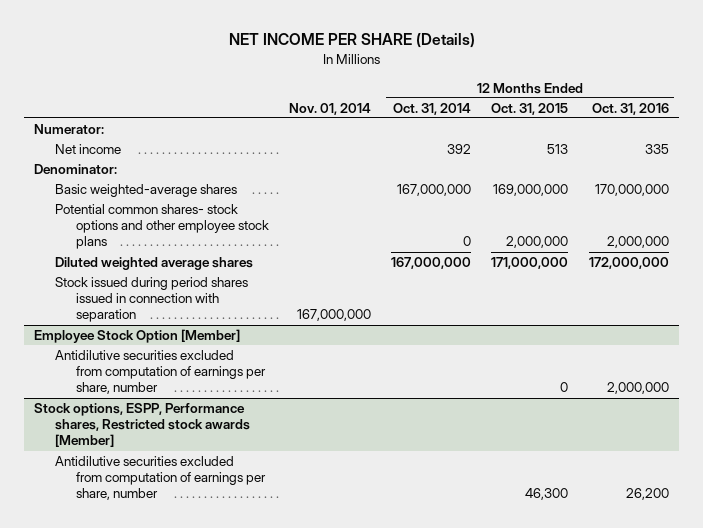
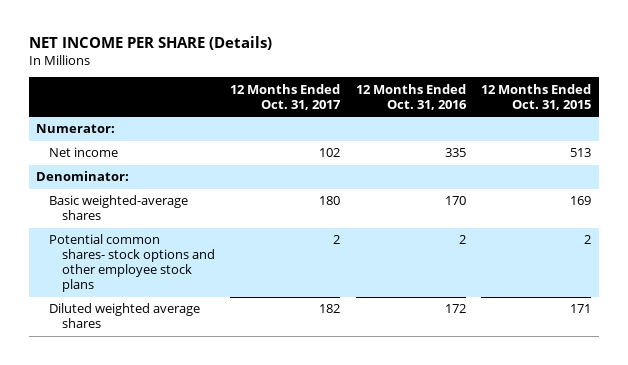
[288,102,371,115] Nov. 01, 2014 -> none
[393,102,472,115] Oct. 31, 2014 -> none
none -> [230,83,342,110] 12 Months Ended Oct. 31, 2017
[55,277,249,323] Stock issued during period shares issued in connection with separation -> none
[34,329,241,344] Employee Stock Option [Member] -> none
[55,350,266,395] Antidilutive securities excluded from computation of earnings per share, number -> none
[34,403,251,448] Stock options, ESPP, Performance shares, Restricted stock awards [Member] -> none
[55,456,266,501] Antidilutive securities excluded from computation of earnings per share, number -> none
[493,184,569,197] 169,000,000 -> [570,196,592,206] 169
[594,184,669,197] 170,000,000 -> [444,196,466,206] 170
[506,236,569,249] 2,000,000 -> [584,235,592,245] 2
[606,236,669,249] 2,000,000 -> [458,235,466,245] 2
[491,257,569,270] 171,000,000 -> [570,304,592,314] 171
[588,257,669,270] 172,000,000 -> [444,304,466,314] 172

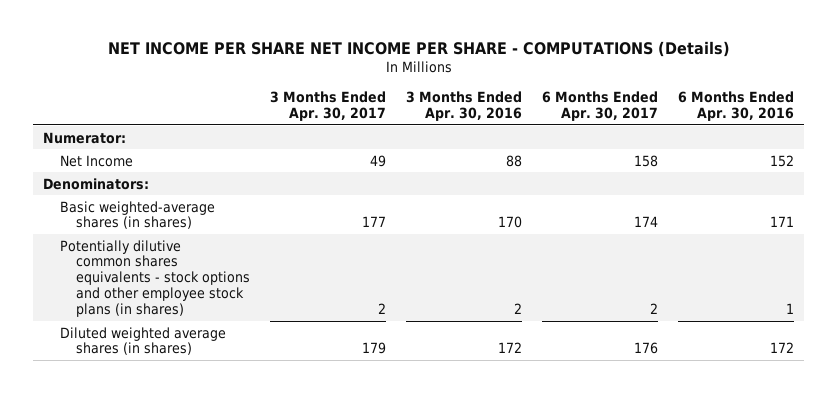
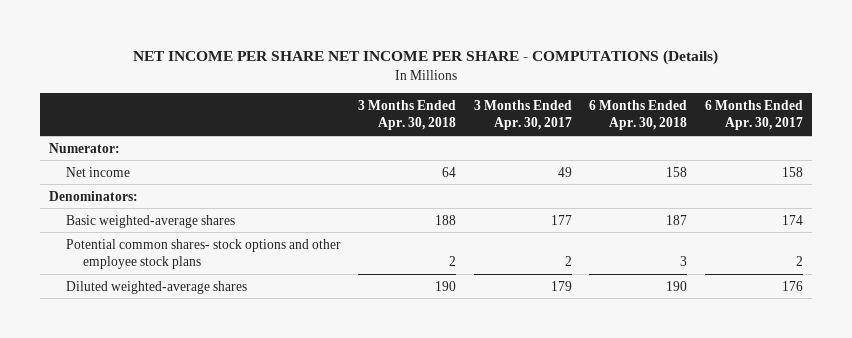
[405,91,522,122] 3 Months Ended Apr. 30, 2016 -> none
[678,91,795,122] 6 Months Ended Apr. 30, 2016 -> none
none -> [358,99,457,131] 3 Months Ended Apr. 30, 2018
none -> [589,99,688,131] 6 Months Ended Apr. 30, 2018
[59,154,133,167] Net Income -> [65,166,130,177] Net income
[59,200,215,230] Basic weighted-average shares (in shares) -> [65,214,235,228] Basic weighted-average shares
[59,239,250,318] Potentially dilutive common shares equivalents - stock options and other employee stock plans (in shares) -> [65,238,341,270] Potential common shares- stock options and other employee stock plans
[59,326,226,356] Diluted weighted average shares (in shares) -> [65,280,247,294] Diluted weighted-average shares

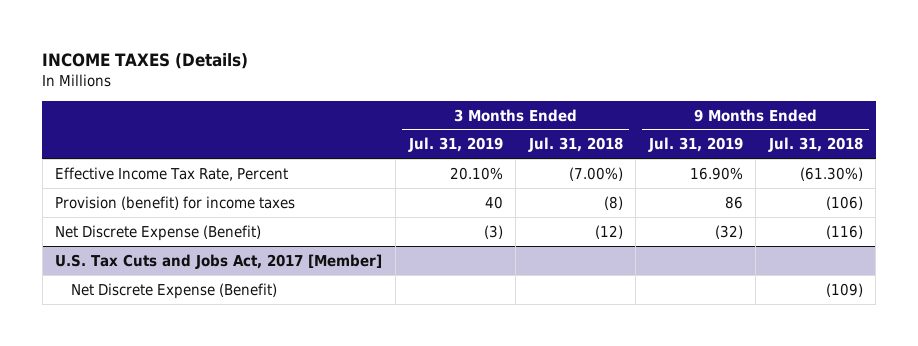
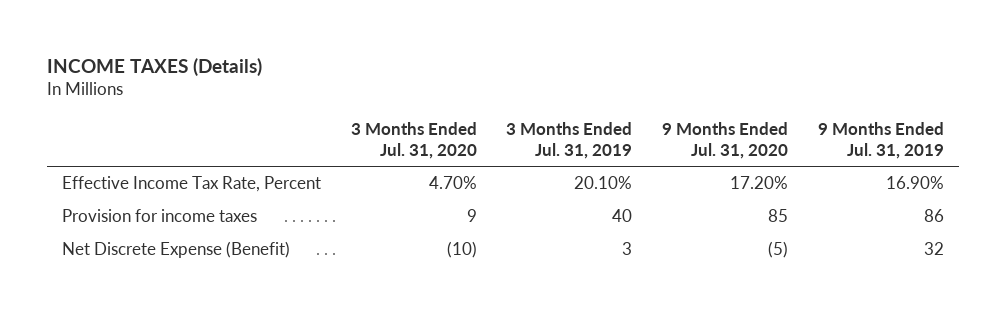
[527,137,623,153] Jul. 31, 2018 -> none
[767,137,863,153] Jul. 31, 2018 -> none
none -> [350,121,477,160] 3 Months Ended Jul. 31, 2020
none -> [661,121,788,160] 9 Months Ended Jul. 31, 2020
[55,253,383,269] U.S. Tax Cuts and Jobs Act, 2017 [Member] -> none
[71,282,278,299] Net Discrete Expense (Benefit) -> none
[55,195,296,210] Provision (benefit) for income taxes -> [61,209,257,223] Provision for income taxes
[483,224,503,239] (3) -> [622,242,633,256] 3
[714,224,743,239] (32) -> [923,242,944,256] 32

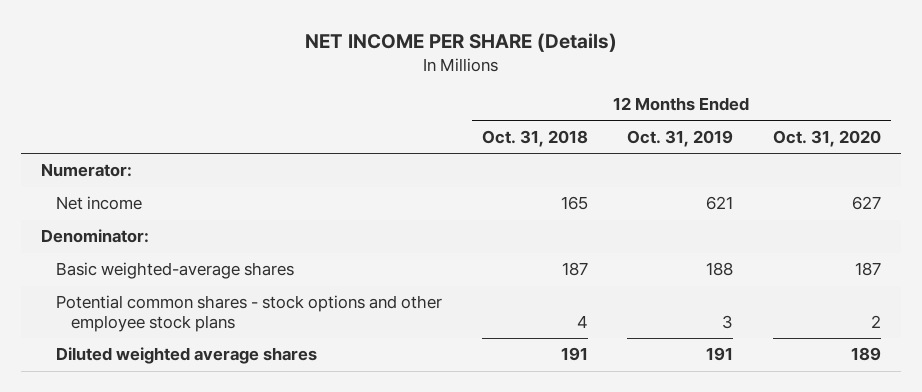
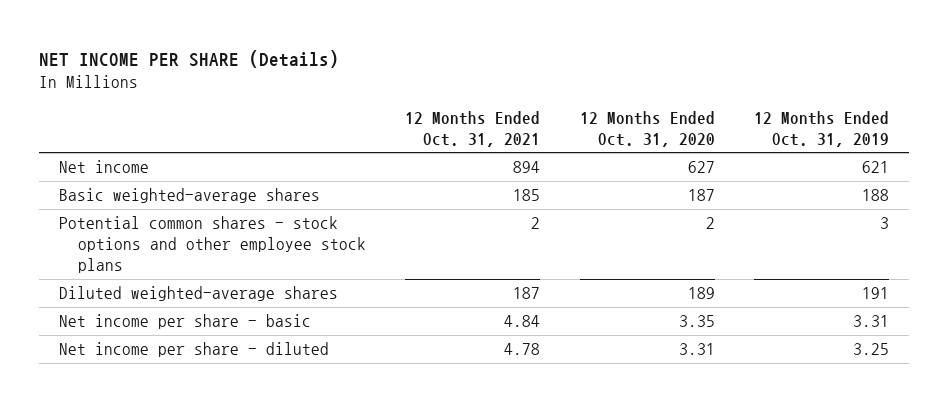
[481,129,588,147] Oct. 31, 2018 -> none
none -> [405,110,541,147] 12 Months Ended Oct. 31, 2021
[40,163,132,178] Numerator: -> none
[40,229,149,244] Denominator: -> none
[56,347,318,365] Diluted weighted average shares -> [58,286,338,302] Diluted weighted-average shares
none -> [58,314,311,330] Net income per share - basic
none -> [58,342,329,358] Net income per share - diluted

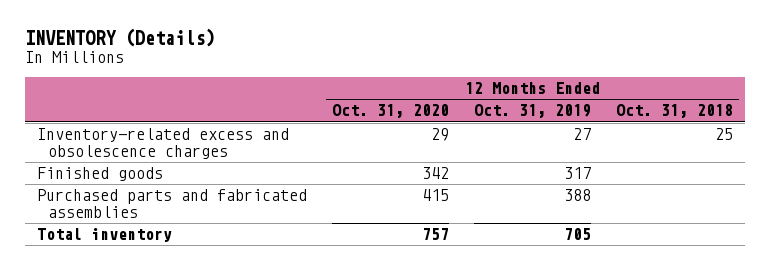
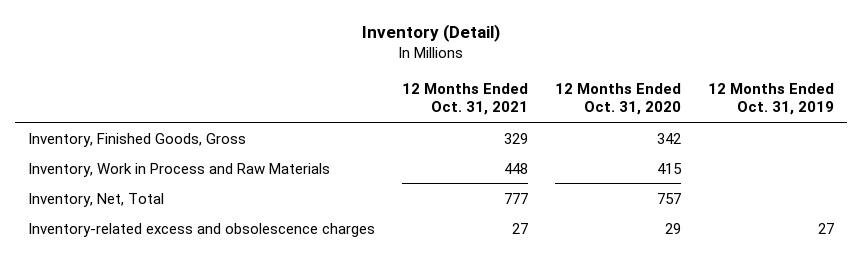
[24,28,215,48] INVENTORY (Details) -> [362,23,501,42] Inventory (Detail)
[615,104,733,119] Oct. 31, 2018 -> none
none -> [402,82,529,116] 12 Months Ended Oct. 31, 2021
none -> [28,132,247,147] Inventory, Finished Goods, Gross
none -> [28,162,331,177] Inventory, Work in Process and Raw Materials
none -> [28,192,165,207] Inventory, Net, Total
[37,167,164,182] Finished goods -> none
[37,189,308,218] Purchased parts and fabricated assemblies -> none
[37,228,173,243] Total inventory -> none

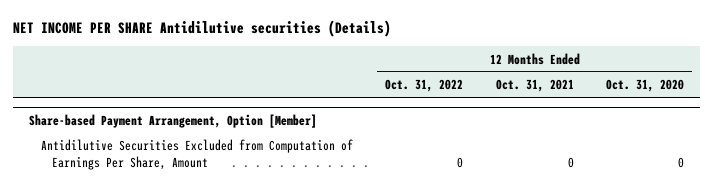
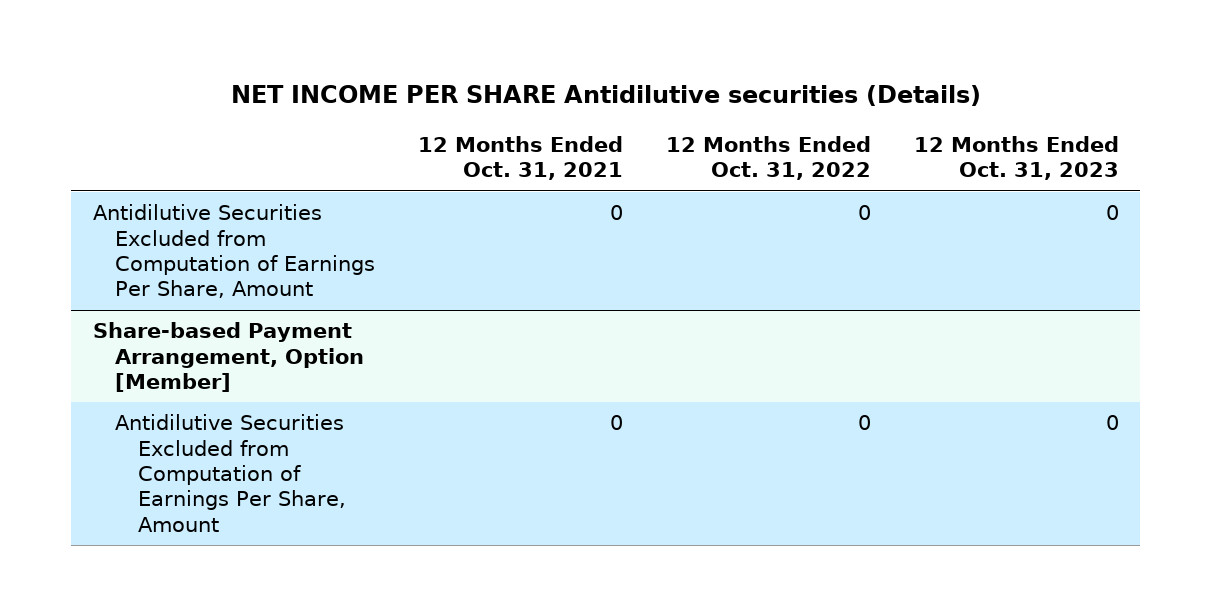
[606,79,685,93] Oct. 31, 2020 -> none
none -> [913,135,1119,181] 12 Months Ended Oct. 31, 2023
none -> [92,204,376,299] Antidilutive Securities Excluded from Computation of Earnings Per Share, Amount

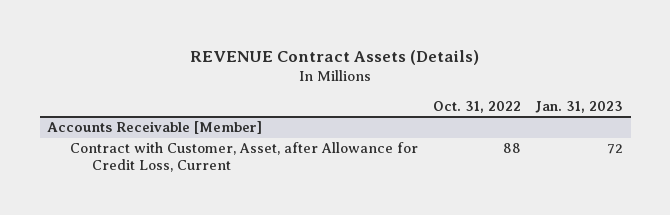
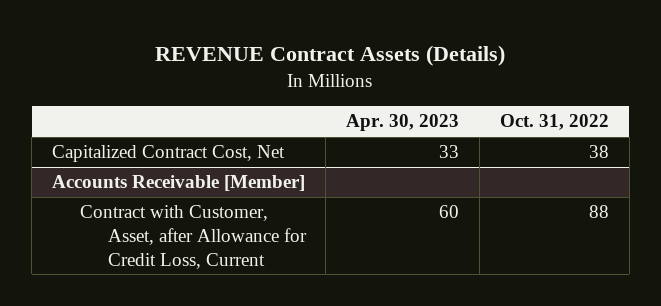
[535,100,624,113] Jan. 31, 2023 -> none
none -> [346,114,460,132] Apr. 30, 2023
none -> [51,145,285,163] Capitalized Contract Cost, Net

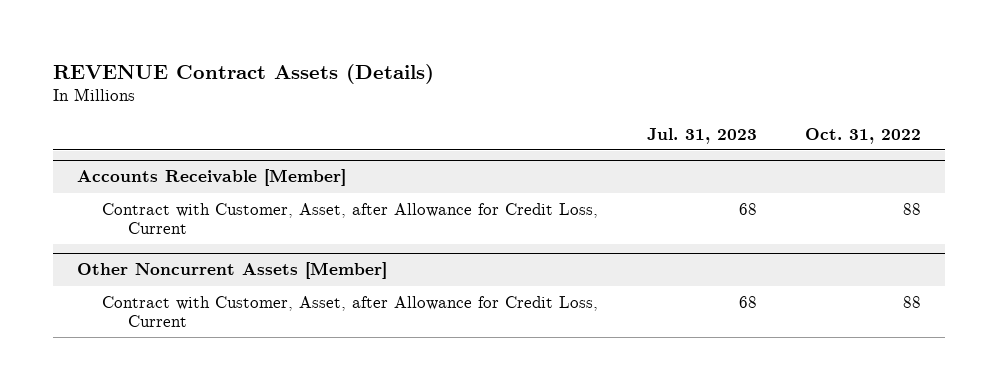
[346,114,460,132] Apr. 30, 2023 -> none
none -> [646,127,757,144] Jul. 31, 2023
[51,145,285,163] Capitalized Contract Cost, Net -> none
none -> [76,262,387,280] Other Noncurrent Assets [Member]
none -> [102,295,599,328] Contract with Customer, Asset, after Allowance for Credit Loss, Current

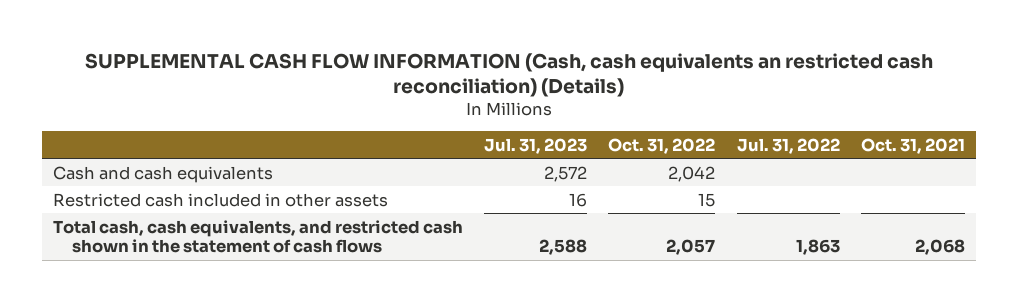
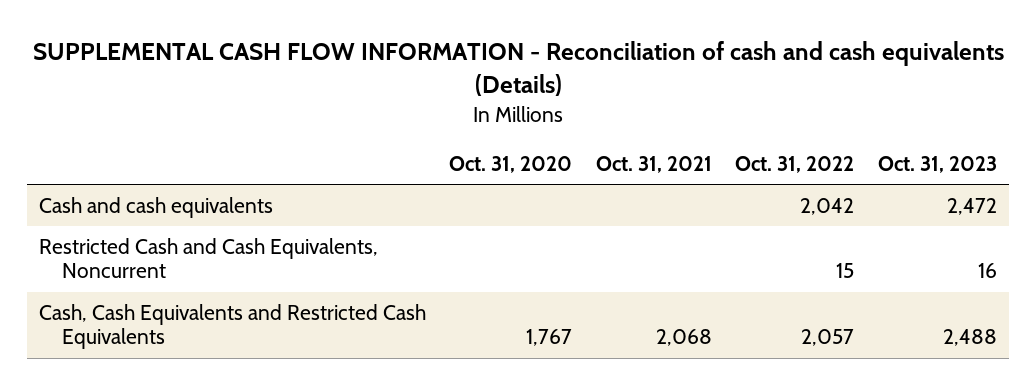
[84,52,933,97] SUPPLEMENTAL CASH FLOW INFORMATION (Cash, cash equivalents an restricted cash reconciliation) (Details) -> [32,40,1004,96] SUPPLEMENTAL CASH FLOW INFORMATION - Reconciliation of cash and cash equivalents (Details)
[484,137,588,154] Jul. 31, 2023 -> none
[736,137,840,154] Jul. 31, 2022 -> none
none -> [449,155,573,173] Oct. 31, 2020
none -> [878,155,998,173] Oct. 31, 2023
[52,192,388,207] Restricted cash included in other assets -> [38,238,378,279] Restricted Cash and Cash Equivalents, Noncurrent
[52,219,463,254] Total cash, cash equivalents, and restricted cash shown in the statement of cash flows -> [38,304,426,350] Cash, Cash Equivalents and Restricted Cash Equivalents

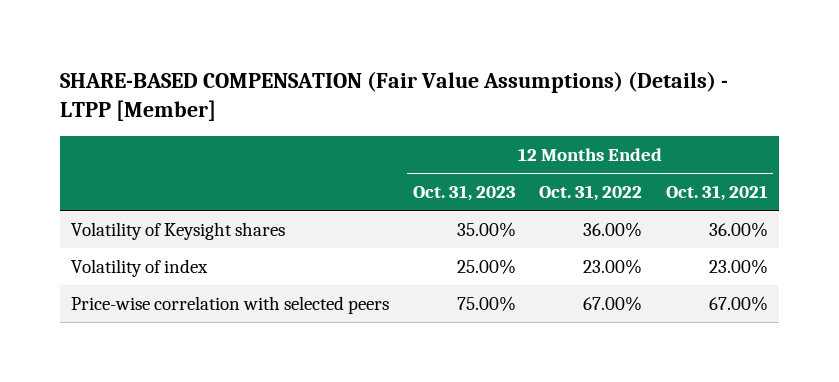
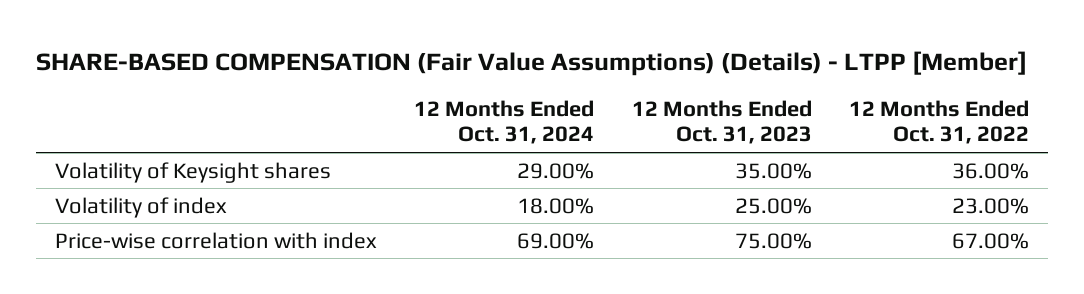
[665,184,768,201] Oct. 31, 2021 -> none
none -> [414,100,595,145] 12 Months Ended Oct. 31, 2024
[71,295,390,314] Price-wise correlation with selected peers -> [54,231,377,249] Price-wise correlation with index

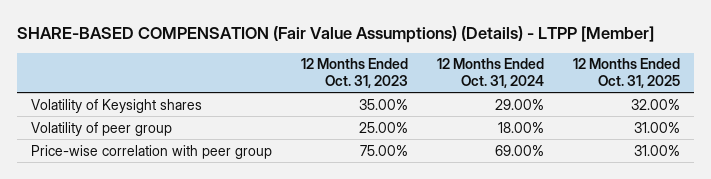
[849,100,1030,145] 12 Months Ended Oct. 31, 2022 -> none
none -> [572,58,680,89] 12 Months Ended Oct. 31, 2025
[54,196,227,218] Volatility of index -> [31,121,173,136] Volatility of peer group
[54,231,377,249] Price-wise correlation with index -> [31,144,273,159] Price-wise correlation with peer group

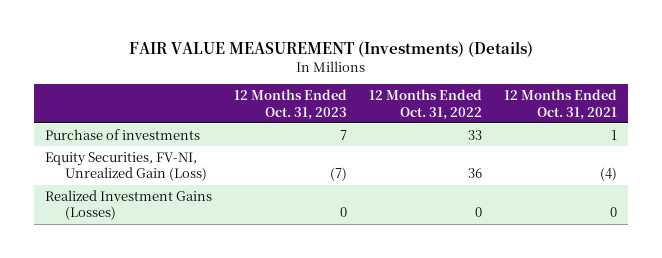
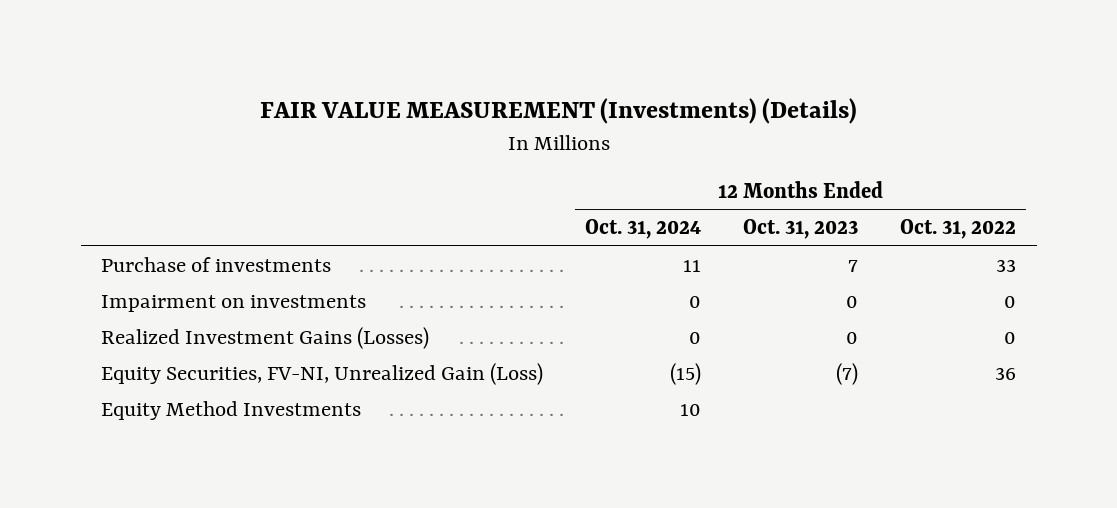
[503,89,617,120] 12 Months Ended Oct. 31, 2021 -> none
none -> [585,219,702,240] Oct. 31, 2024
none -> [101,294,367,312] Impairment on investments
[45,151,207,182] Equity Securities, FV-NI, Unrealized Gain (Loss) -> [101,362,544,385] Equity Securities, FV-NI, Unrealized Gain (Loss)
none -> [101,400,362,420] Equity Method Investments

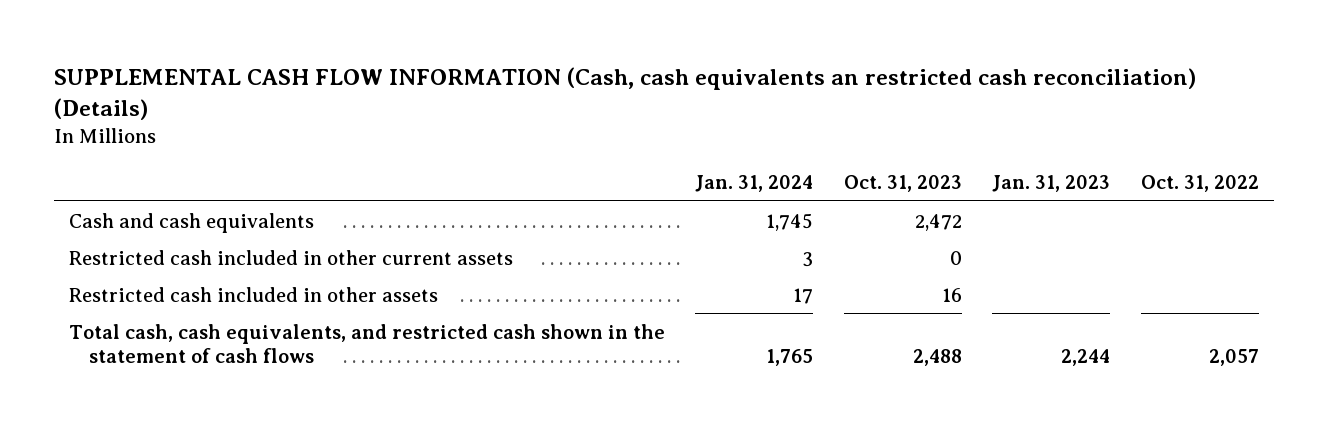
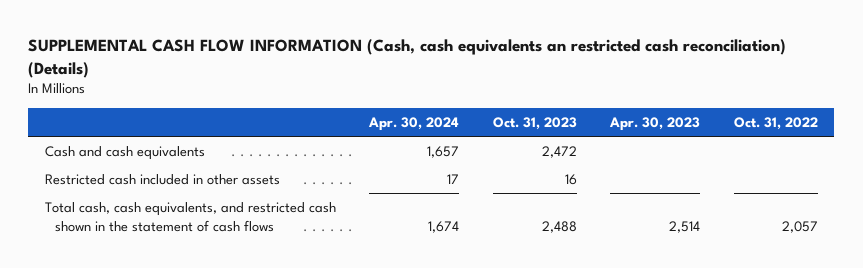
[695,174,814,192] Jan. 31, 2024 -> none
[992,174,1111,192] Jan. 31, 2023 -> none
none -> [368,116,460,131] Apr. 30, 2024
none -> [609,116,701,131] Apr. 30, 2023
[68,249,513,265] Restricted cash included in other current assets -> none

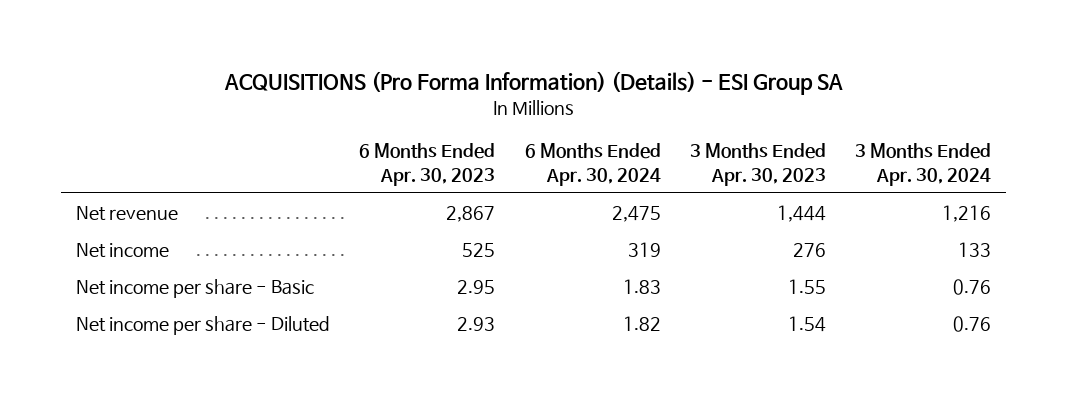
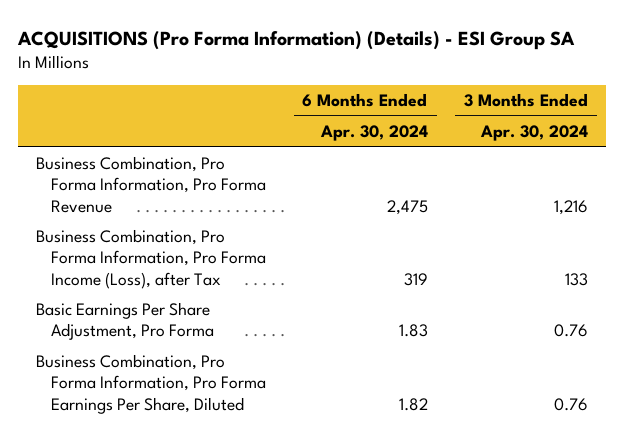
[359,143,496,186] 6 Months Ended Apr. 30, 2023 -> none
[690,143,827,186] 3 Months Ended Apr. 30, 2023 -> none
[75,206,178,222] Net revenue -> [35,155,267,213] Business Combination, Pro Forma Information, Pro Forma Revenue
[75,243,169,259] Net income -> [35,228,267,289] Business Combination, Pro Forma Information, Pro Forma Income (Loss), after Tax
[75,279,314,299] Net income per share - Basic -> [35,301,215,341] Basic Earnings Per Share Adjustment, Pro Forma
[75,316,330,336] Net income per share - Diluted -> [35,353,267,414] Business Combination, Pro Forma Information, Pro Forma Earnings Per Share, Diluted

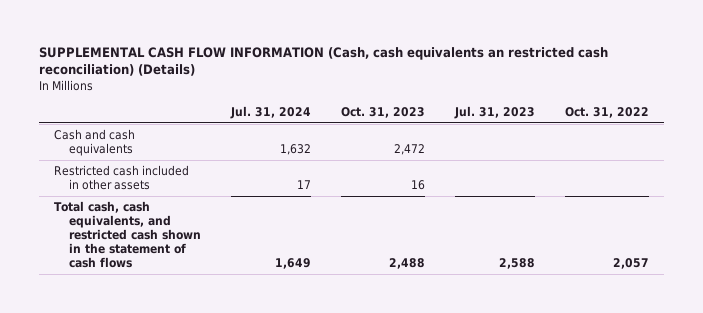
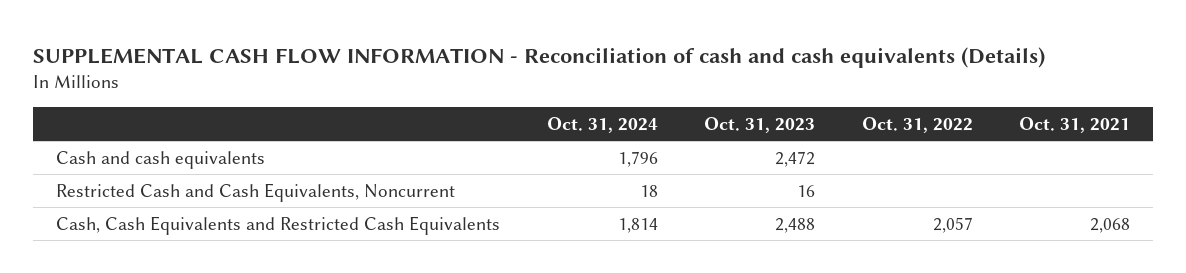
[38,46,608,77] SUPPLEMENTAL CASH FLOW INFORMATION (Cash, cash equivalents an restricted cash reconciliation) (Details) -> [33,46,1046,68] SUPPLEMENTAL CASH FLOW INFORMATION - Reconciliation of cash and cash equivalents (Details)
[230,106,312,120] Jul. 31, 2024 -> none
[454,106,536,120] Jul. 31, 2023 -> none
none -> [546,116,658,133] Oct. 31, 2024
none -> [1019,116,1131,133] Oct. 31, 2021
[53,165,189,191] Restricted cash included in other assets -> [56,182,456,202] Restricted Cash and Cash Equivalents, Noncurrent
[53,201,202,269] Total cash, cash equivalents, and restricted cash shown in the statement of cash flows -> [56,215,501,235] Cash, Cash Equivalents and Restricted Cash Equivalents

